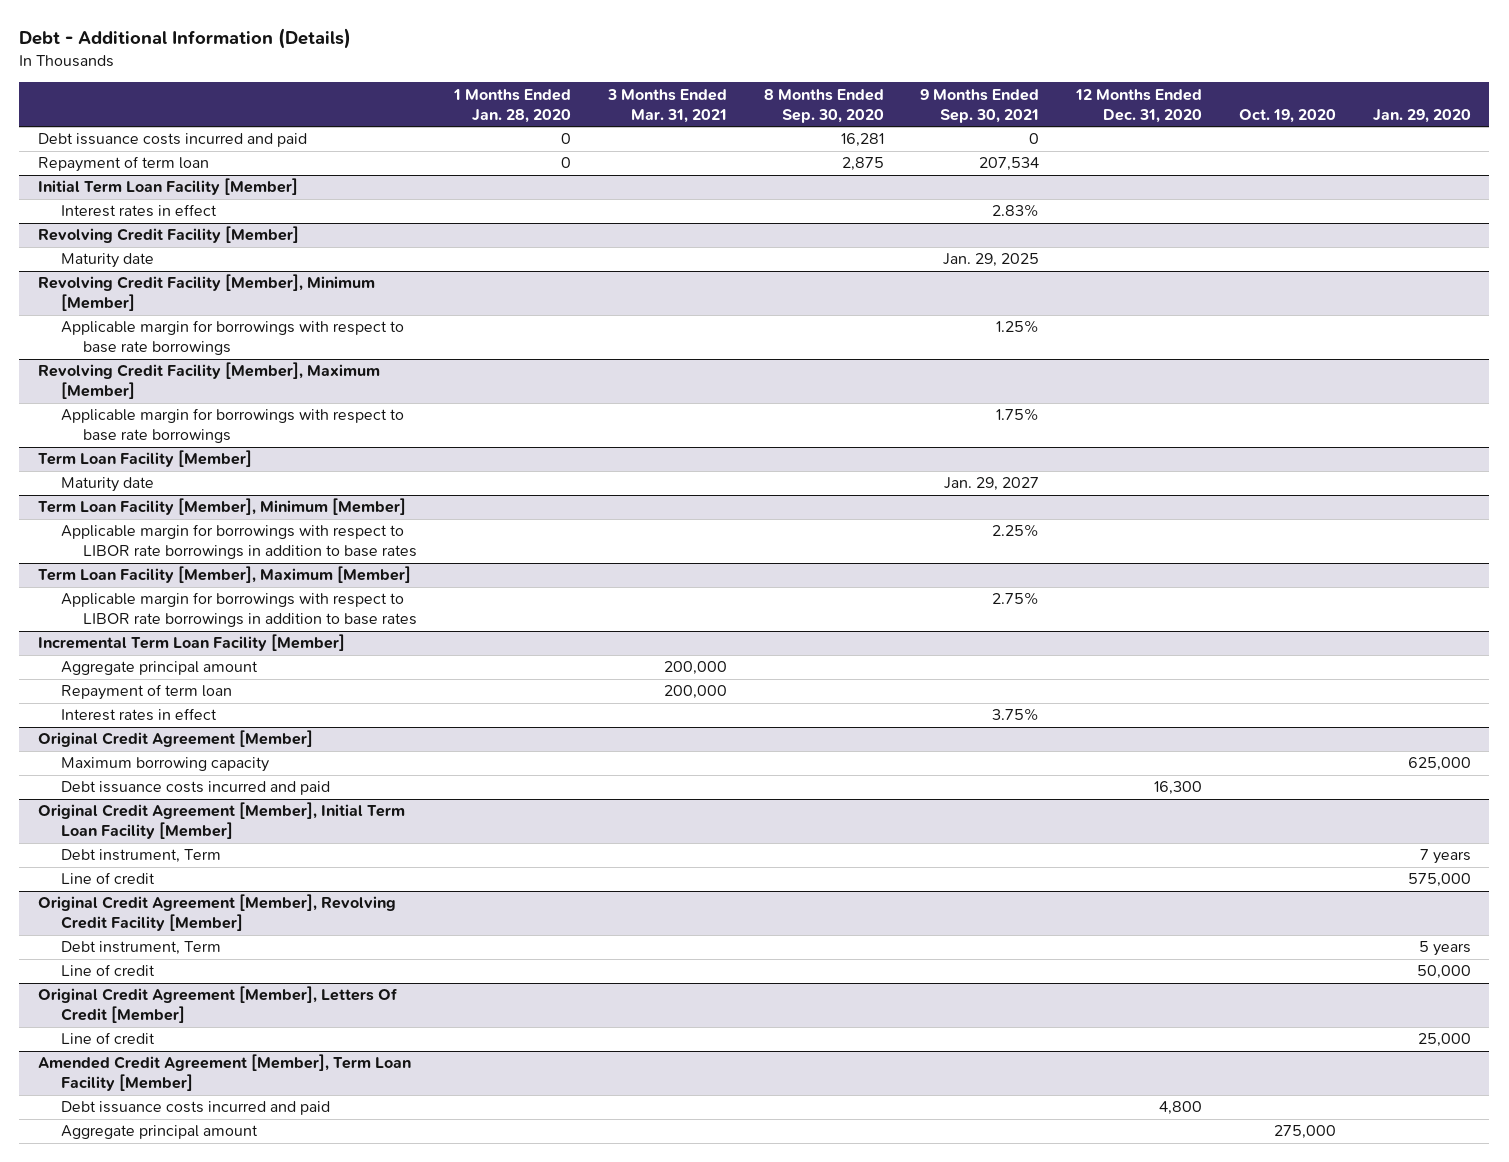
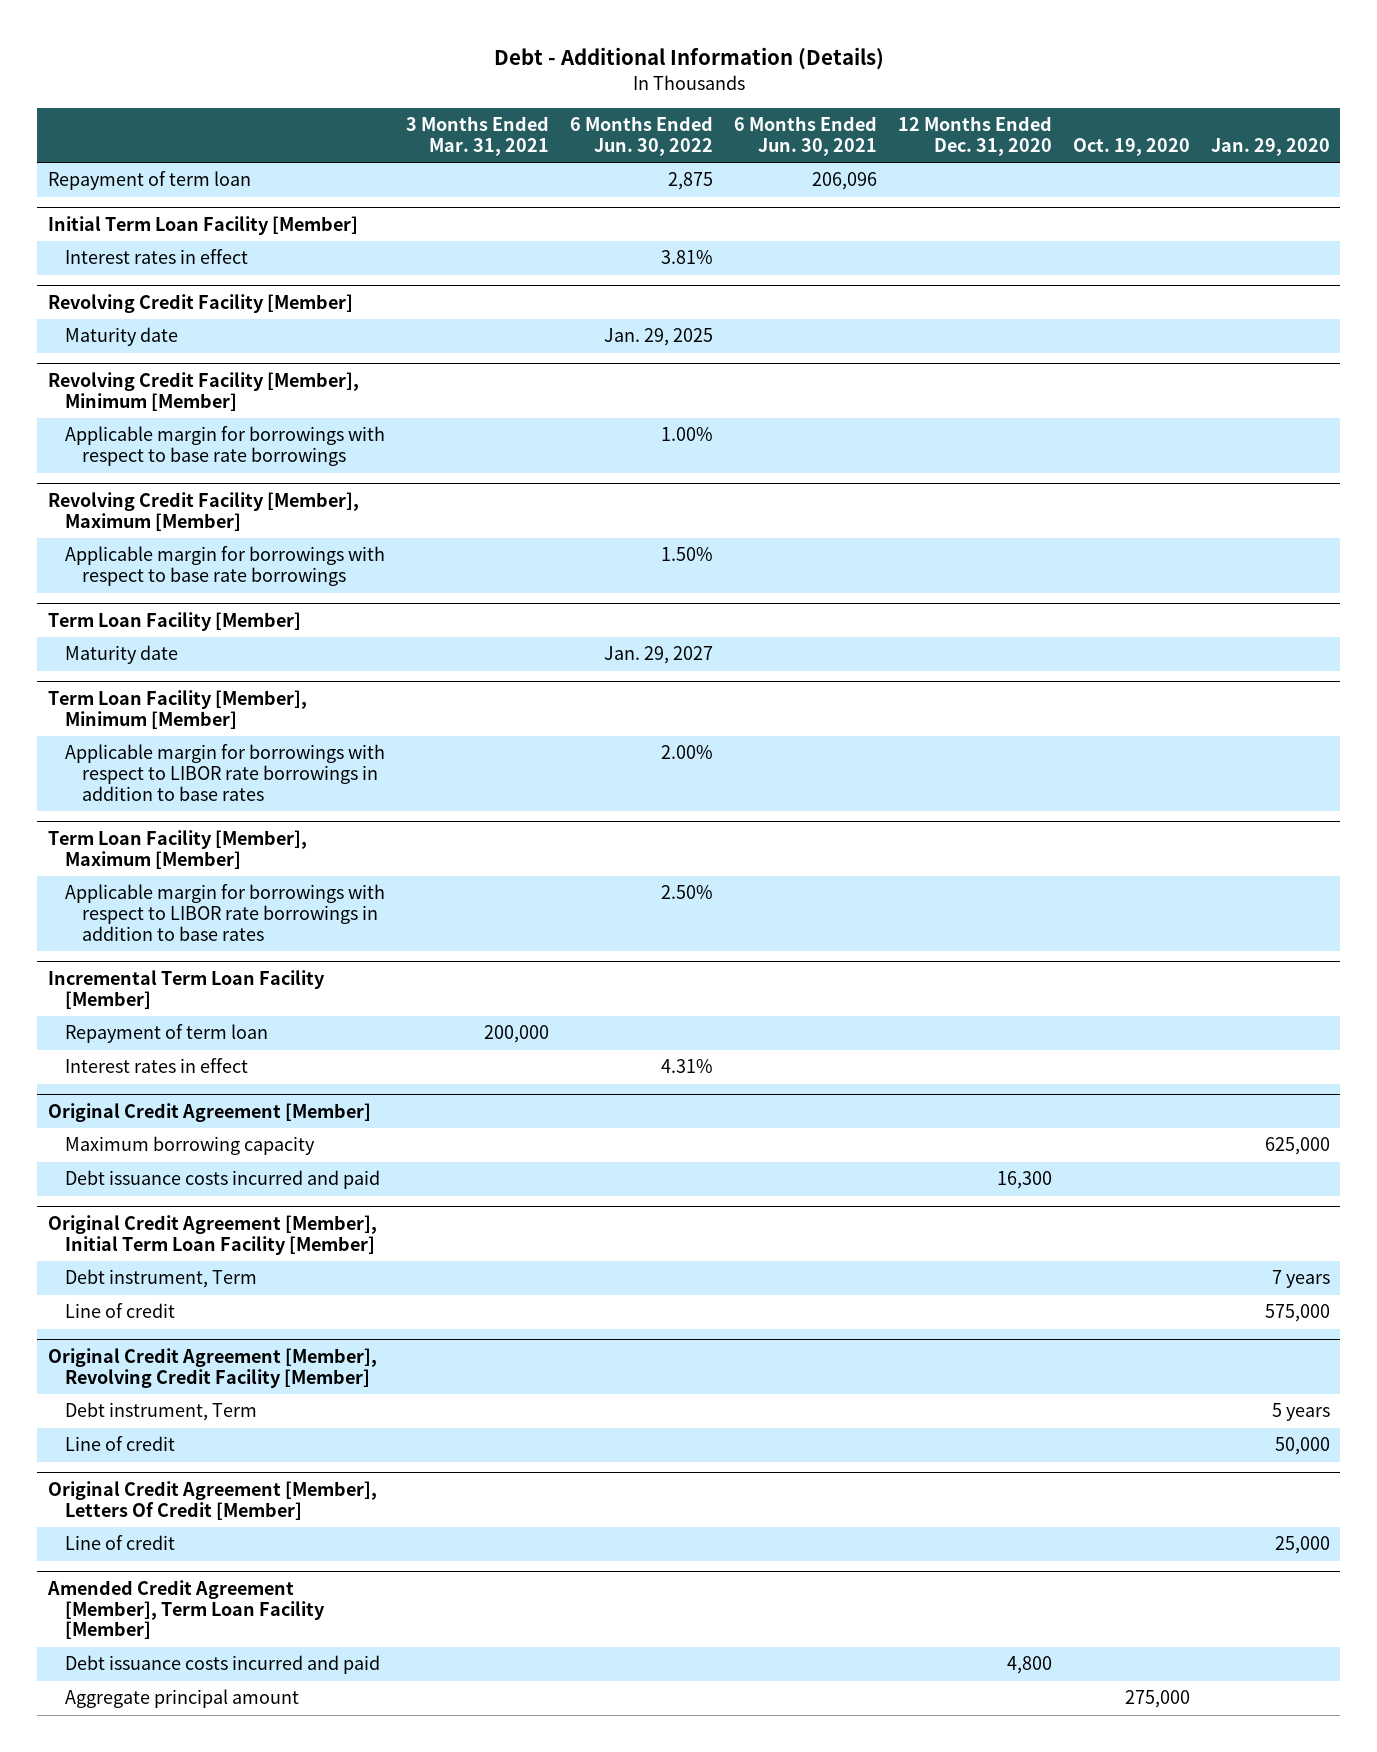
[453,88,572,123] 1 Months Ended Jan. 28, 2020 -> none
[763,88,884,123] 8 Months Ended Sep. 30, 2020 -> none
[920,88,1040,123] 9 Months Ended Sep. 30, 2021 -> none
none -> [569,116,713,156] 6 Months Ended Jun. 30, 2022
none -> [733,116,877,156] 6 Months Ended Jun. 30, 2021
[37,133,307,148] Debt issuance costs incurred and paid -> none
[60,661,258,676] Aggregate principal amount -> none

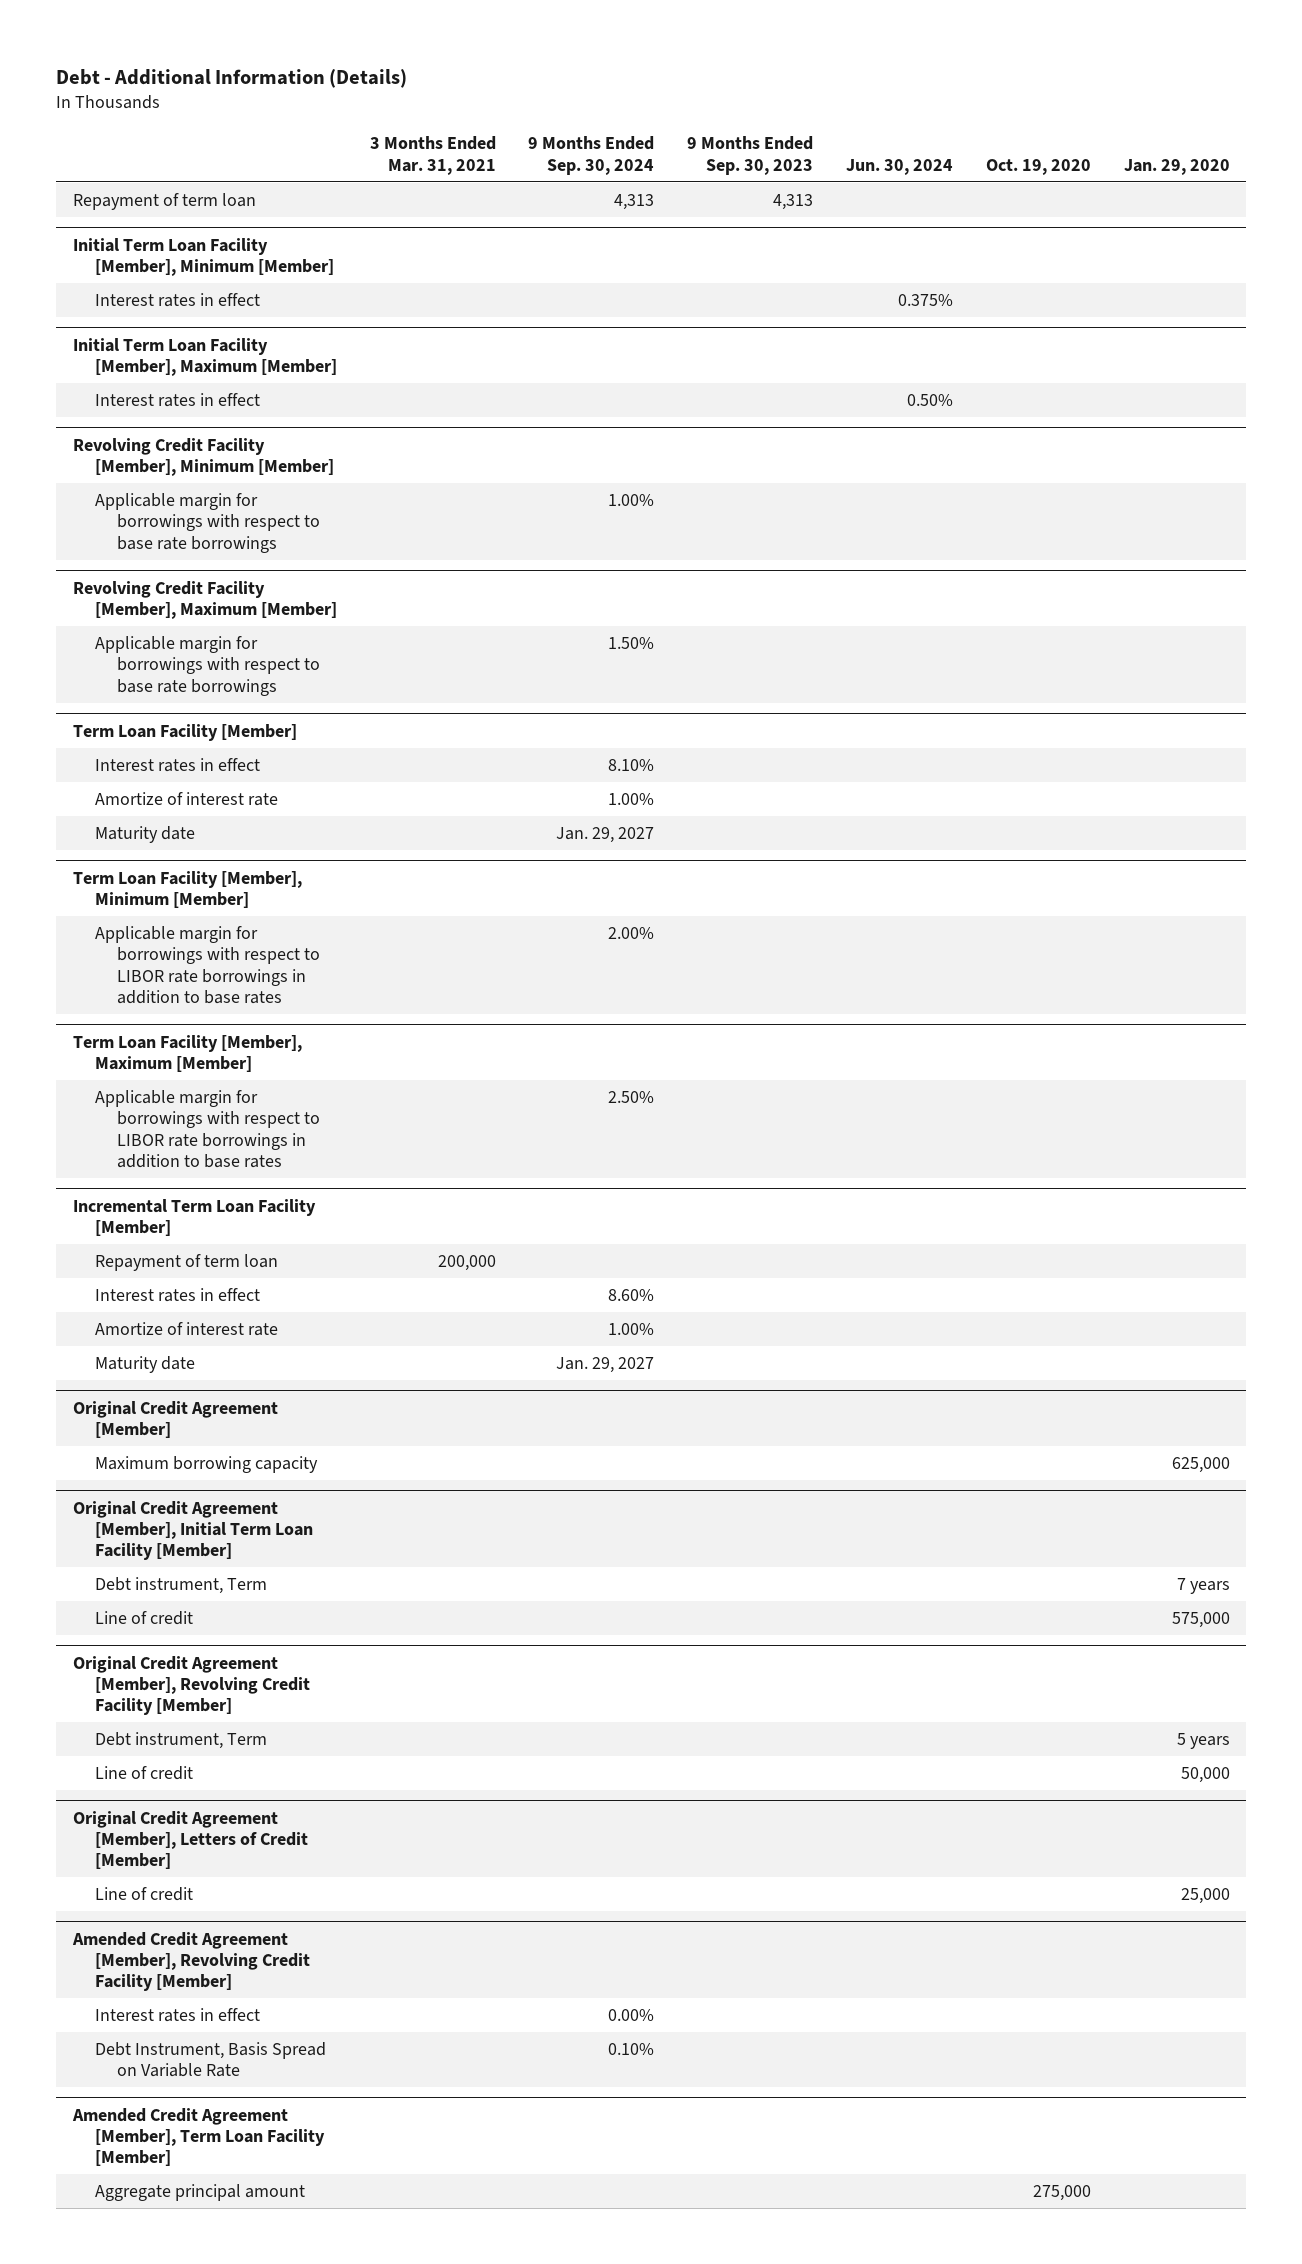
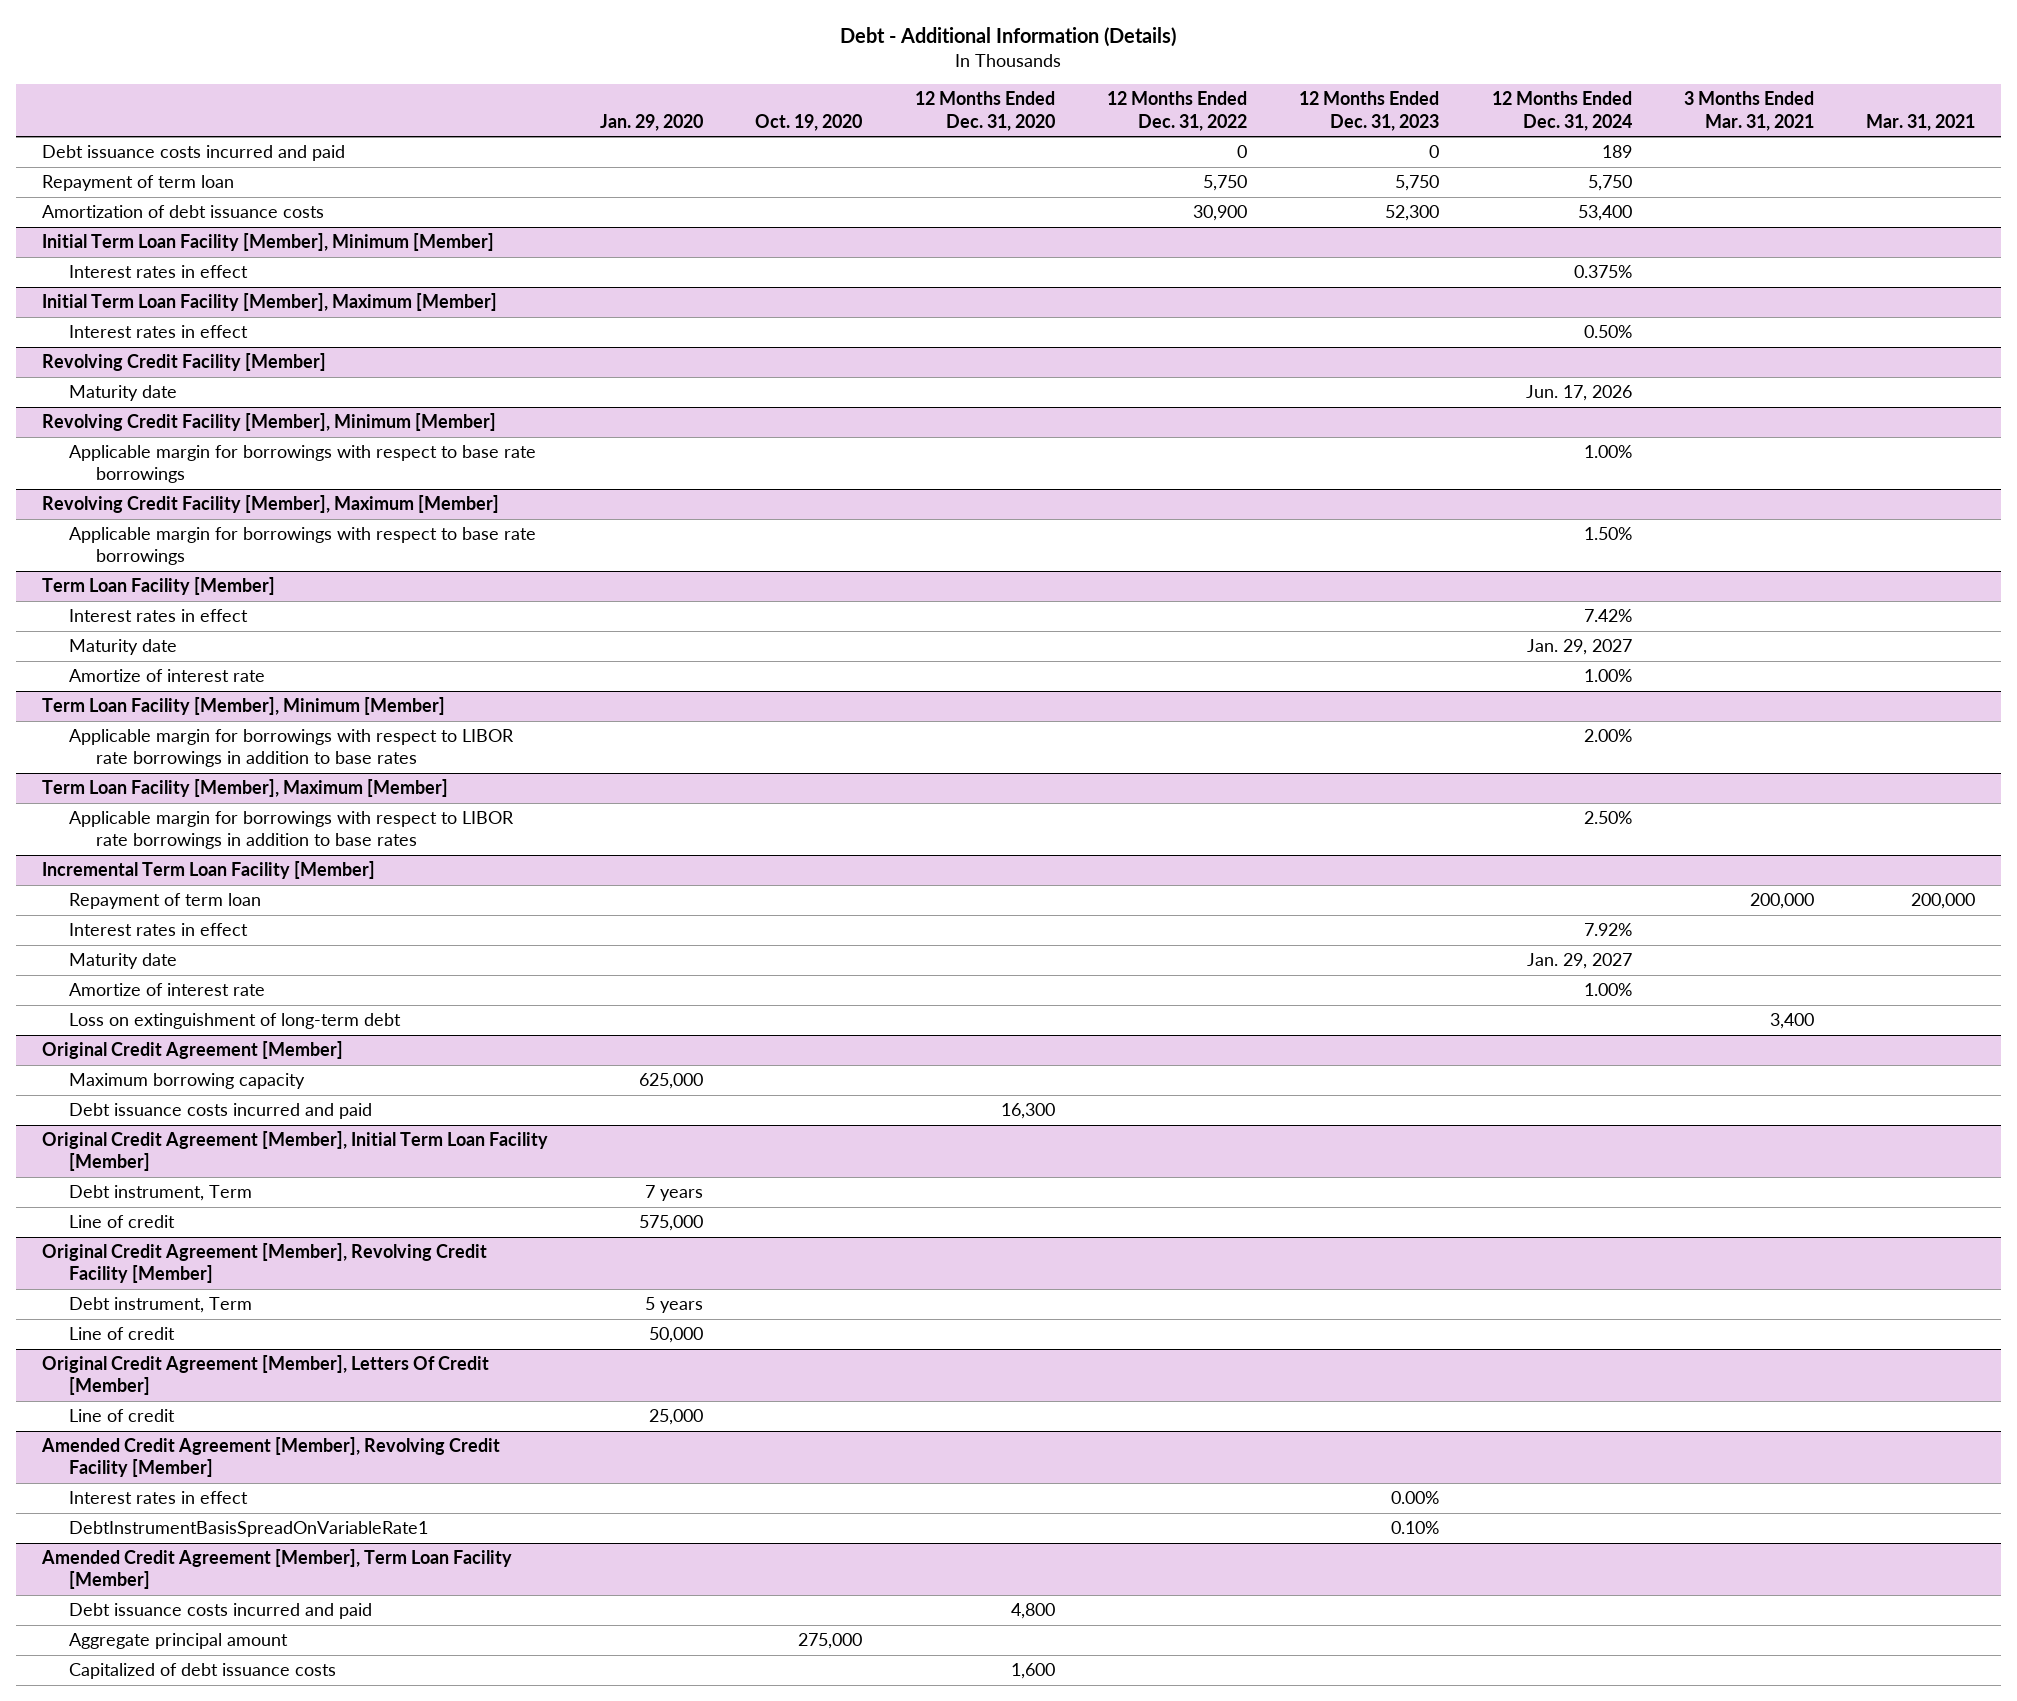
[528,136,655,175] 9 Months Ended Sep. 30, 2024 -> none
[687,136,814,175] 9 Months Ended Sep. 30, 2023 -> none
[845,158,953,175] Jun. 30, 2024 -> none
none -> [914,91,1055,131] 12 Months Ended Dec. 31, 2020
none -> [1106,91,1247,131] 12 Months Ended Dec. 31, 2022
none -> [1299,91,1440,131] 12 Months Ended Dec. 31, 2023
none -> [1491,91,1632,131] 12 Months Ended Dec. 31, 2024
none -> [1866,113,1976,131] Mar. 31, 2021
none -> [41,145,345,162] Debt issuance costs incurred and paid
none -> [41,205,324,219] Amortization of debt issuance costs
none -> [41,353,326,372] Revolving Credit Facility [Member]
none -> [69,385,178,402] Maturity date
[94,791,278,806] Amortize of interest rate -> [69,669,266,683] Amortize of interest rate
[94,1321,278,1336] Amortize of interest rate -> [69,983,266,997] Amortize of interest rate
none -> [69,1013,402,1030] Loss on extinguishment of long-term debt
none -> [69,1103,373,1120] Debt issuance costs incurred and paid
[72,1810,308,1870] Original Credit Agreement [Member], Letters of Credit [Member] -> [41,1355,489,1396] Original Credit Agreement [Member], Letters Of Credit [Member]
[94,2041,326,2078] Debt Instrument, Basis Spread on Variable Rate -> [69,1521,429,1538] DebtInstrumentBasisSpreadOnVariableRate1
none -> [69,1603,373,1620] Debt issuance costs incurred and paid
none -> [69,1663,337,1680] Capitalized of debt issuance costs

